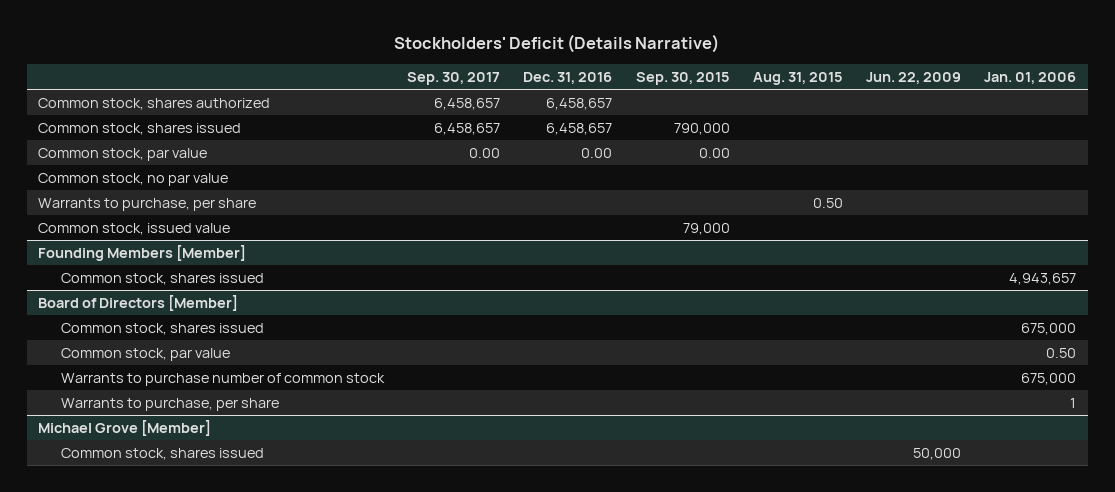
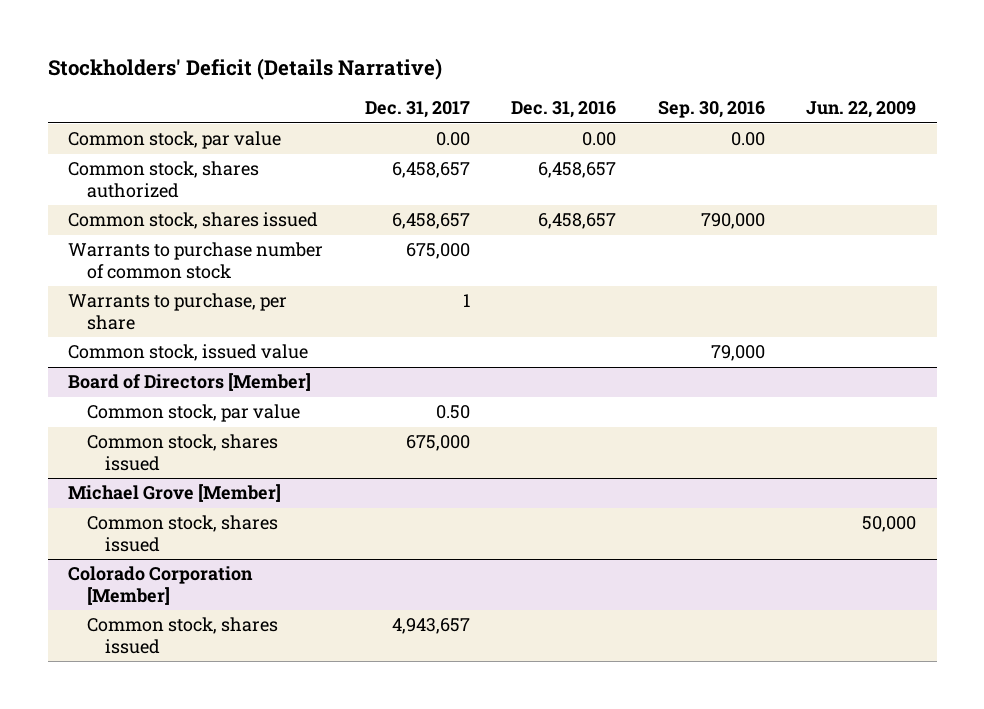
[407,71,501,85] Sep. 30, 2017 -> none
[635,71,730,85] Sep. 30, 2015 -> none
[752,71,843,85] Aug. 31, 2015 -> none
[984,71,1077,84] Jan. 01, 2006 -> none
none -> [364,101,470,119] Dec. 31, 2017
none -> [657,101,765,119] Sep. 30, 2016
[38,147,208,161] Common stock, par value -> [68,131,282,150] Common stock, par value
[38,172,229,186] Common stock, no par value -> none
none -> [68,242,324,279] Warrants to purchase number of common stock
[38,244,247,261] Founding Members [Member] -> none
[60,272,264,285] Common stock, shares issued -> none
[60,372,385,386] Warrants to purchase number of common stock -> none
[60,397,279,411] Warrants to purchase, per share -> none
[60,322,264,335] Common stock, shares issued -> [86,434,278,471] Common stock, shares issued
none -> [68,566,254,605] Colorado Corporation [Member]
none -> [86,617,278,654] Common stock, shares issued

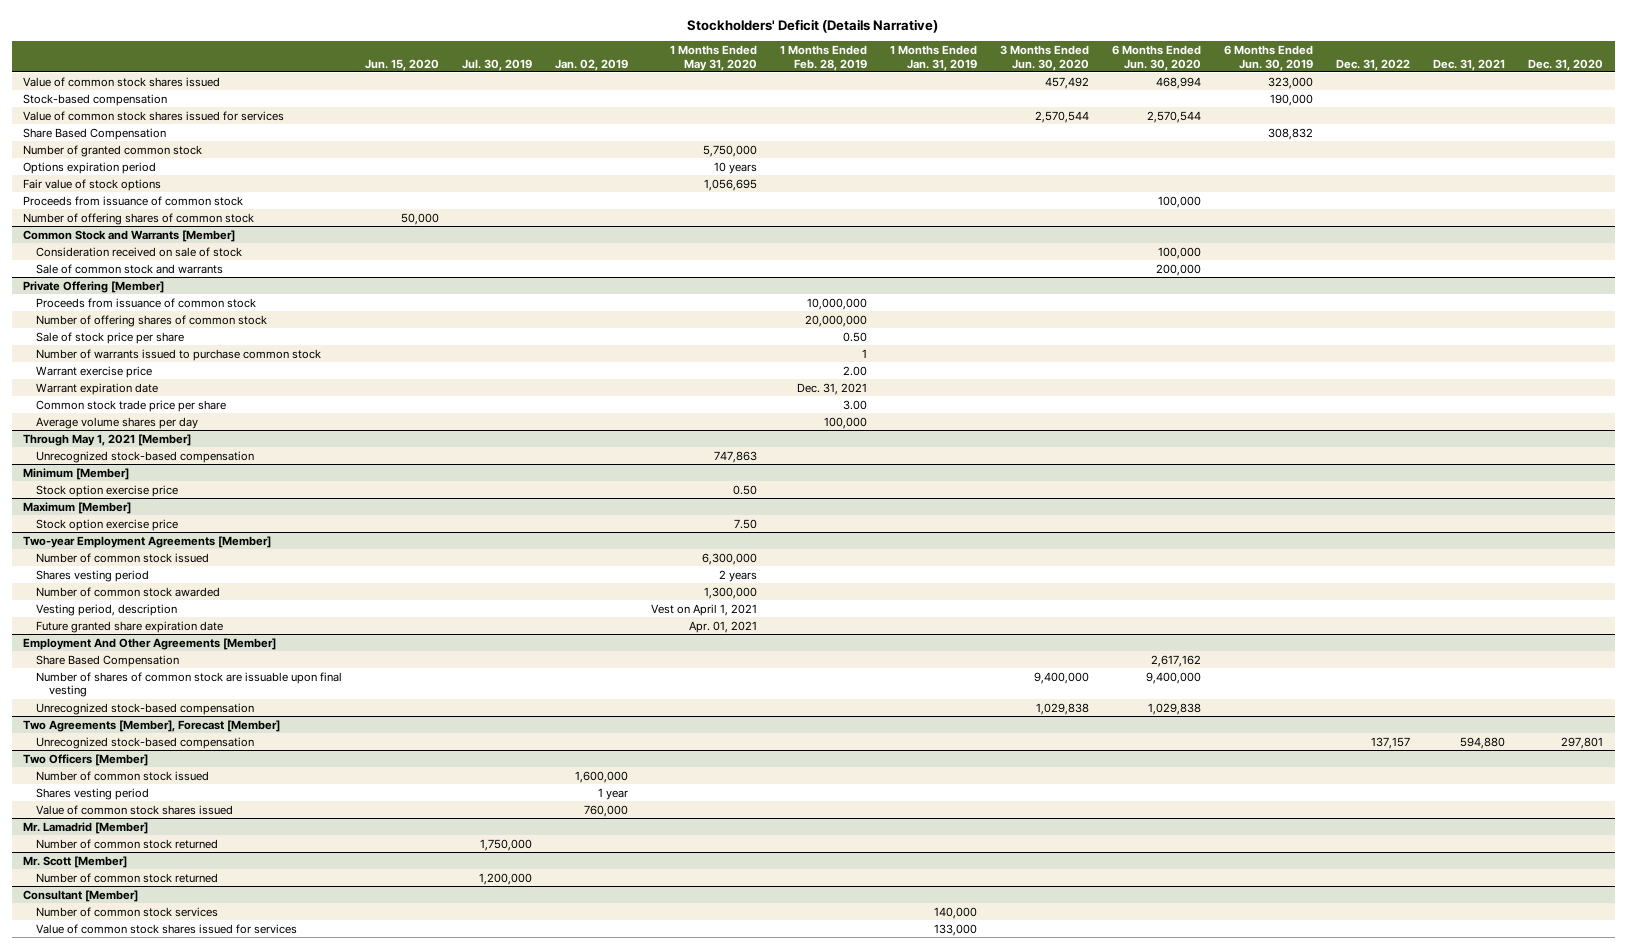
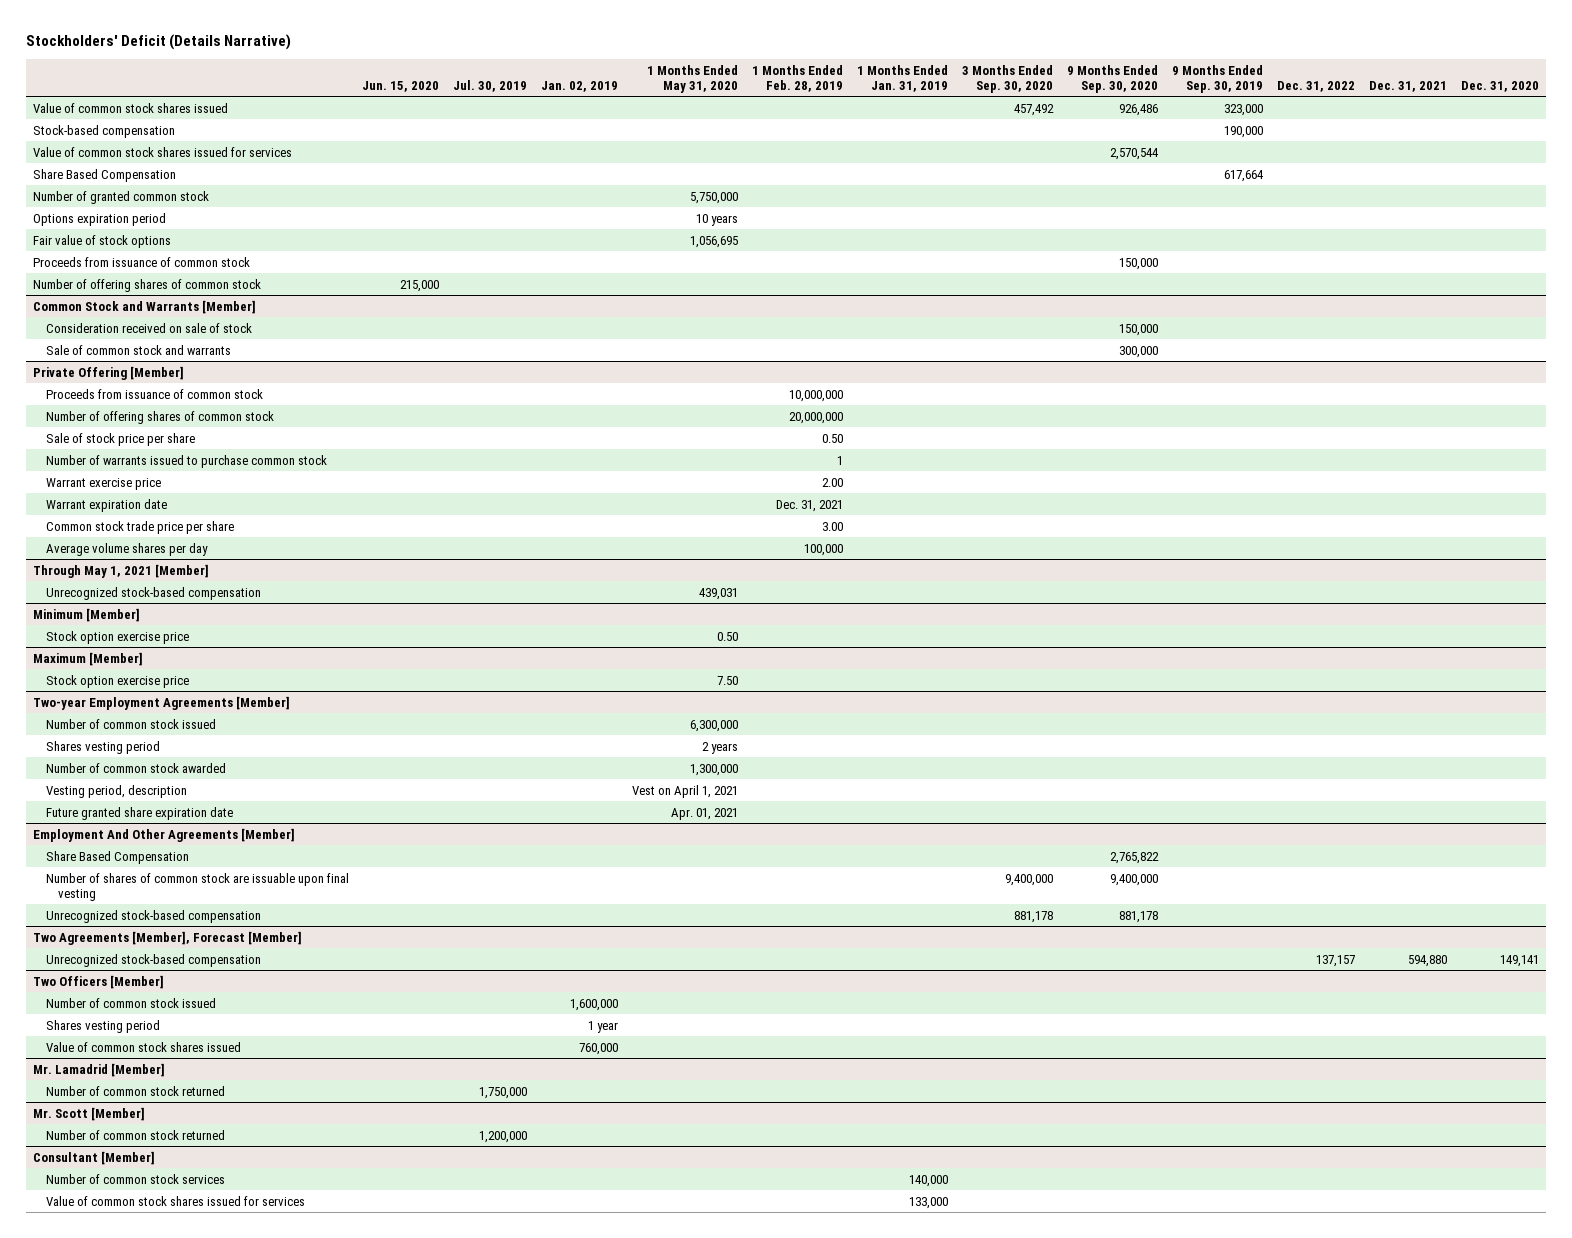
[1000,44,1090,71] 3 Months Ended Jun. 30, 2020 -> none
[1112,44,1202,71] 6 Months Ended Jun. 30, 2020 -> none
[1224,44,1314,71] 6 Months Ended Jun. 30, 2019 -> none
none -> [962,64,1054,93] 3 Months Ended Sep. 30, 2020
none -> [1067,64,1159,93] 9 Months Ended Sep. 30, 2020
none -> [1172,64,1264,93] 9 Months Ended Sep. 30, 2019
[400,212,439,225] 50,000 -> [400,279,440,292] 215,000
[714,450,758,463] 747,863 -> [699,587,739,600] 439,031
[1561,736,1604,749] 297,801 -> [1500,954,1540,967] 149,141

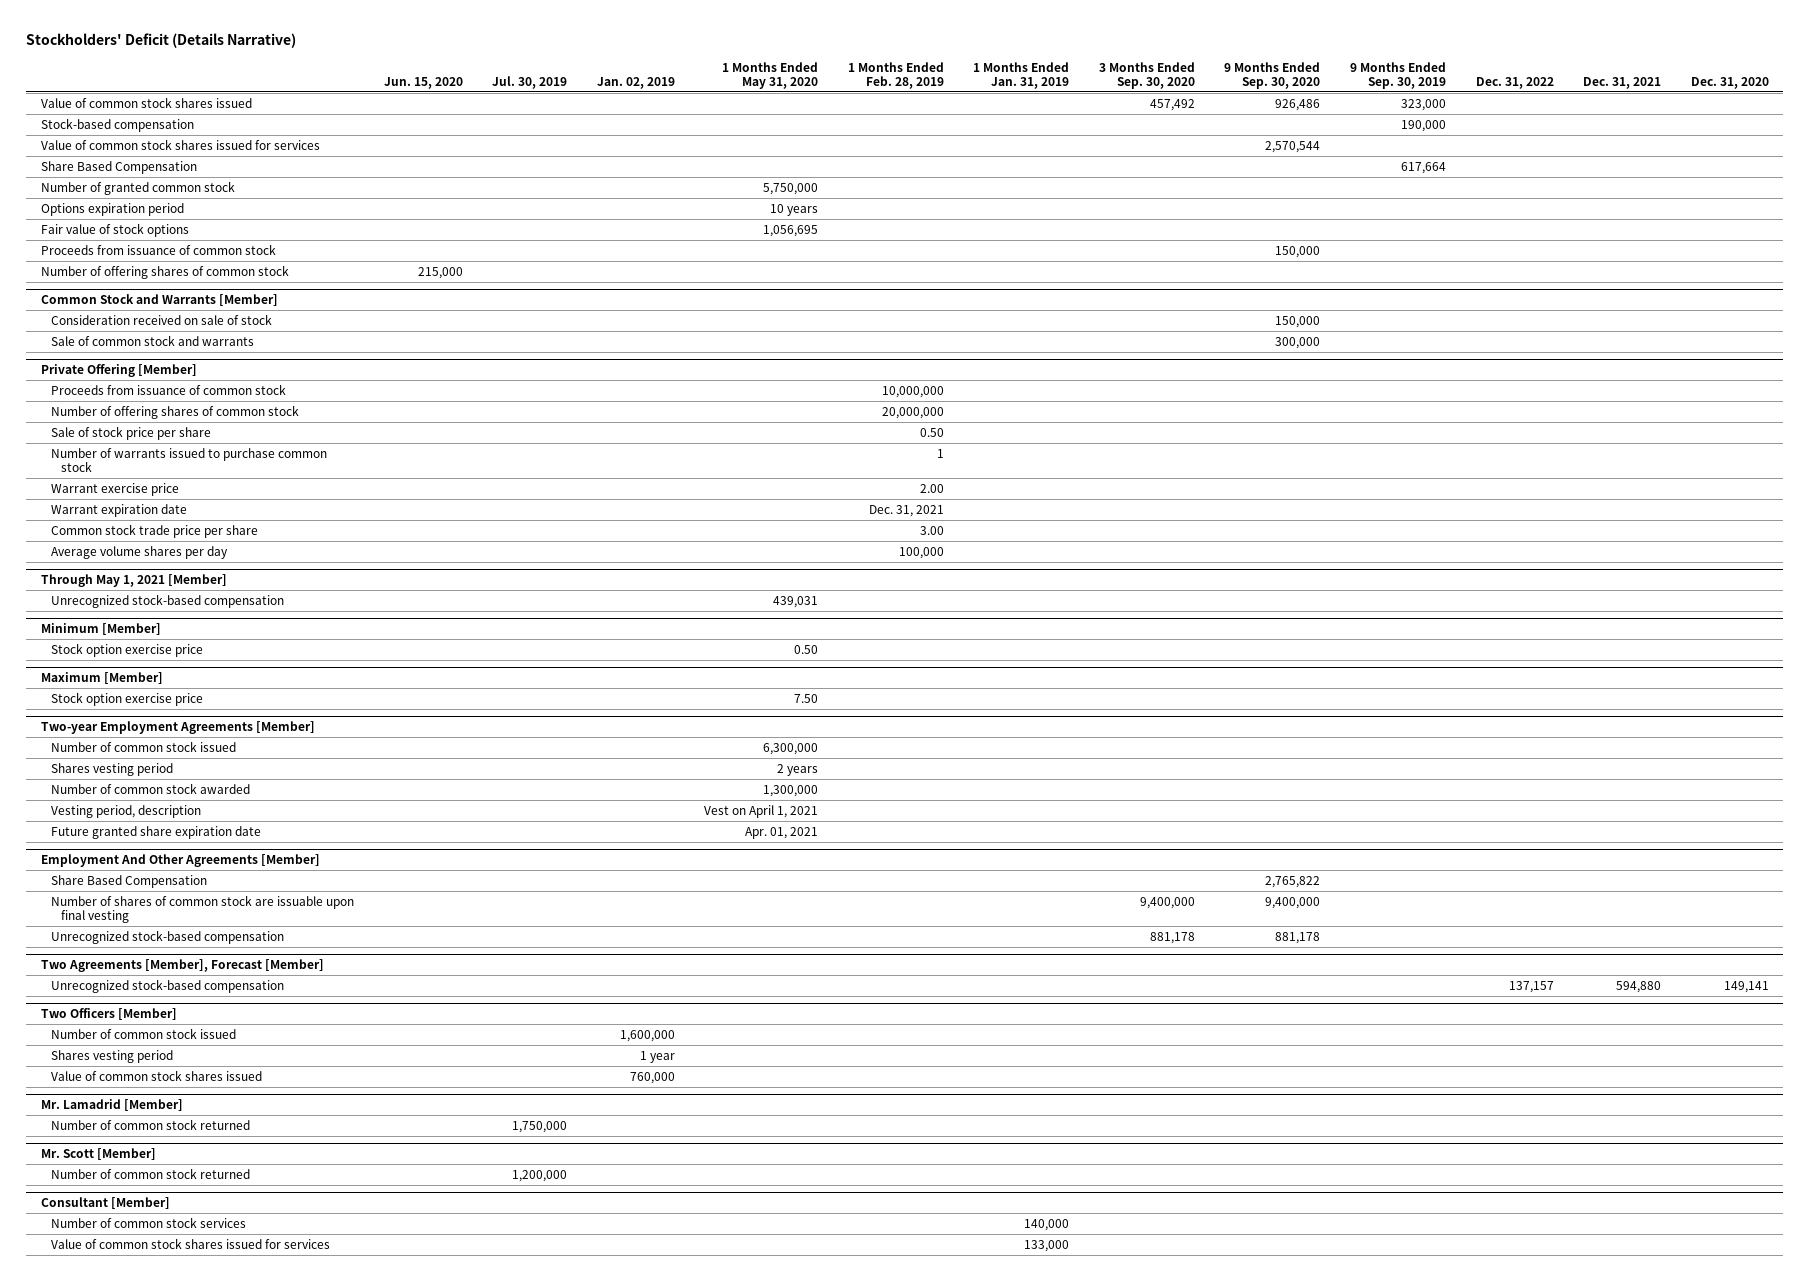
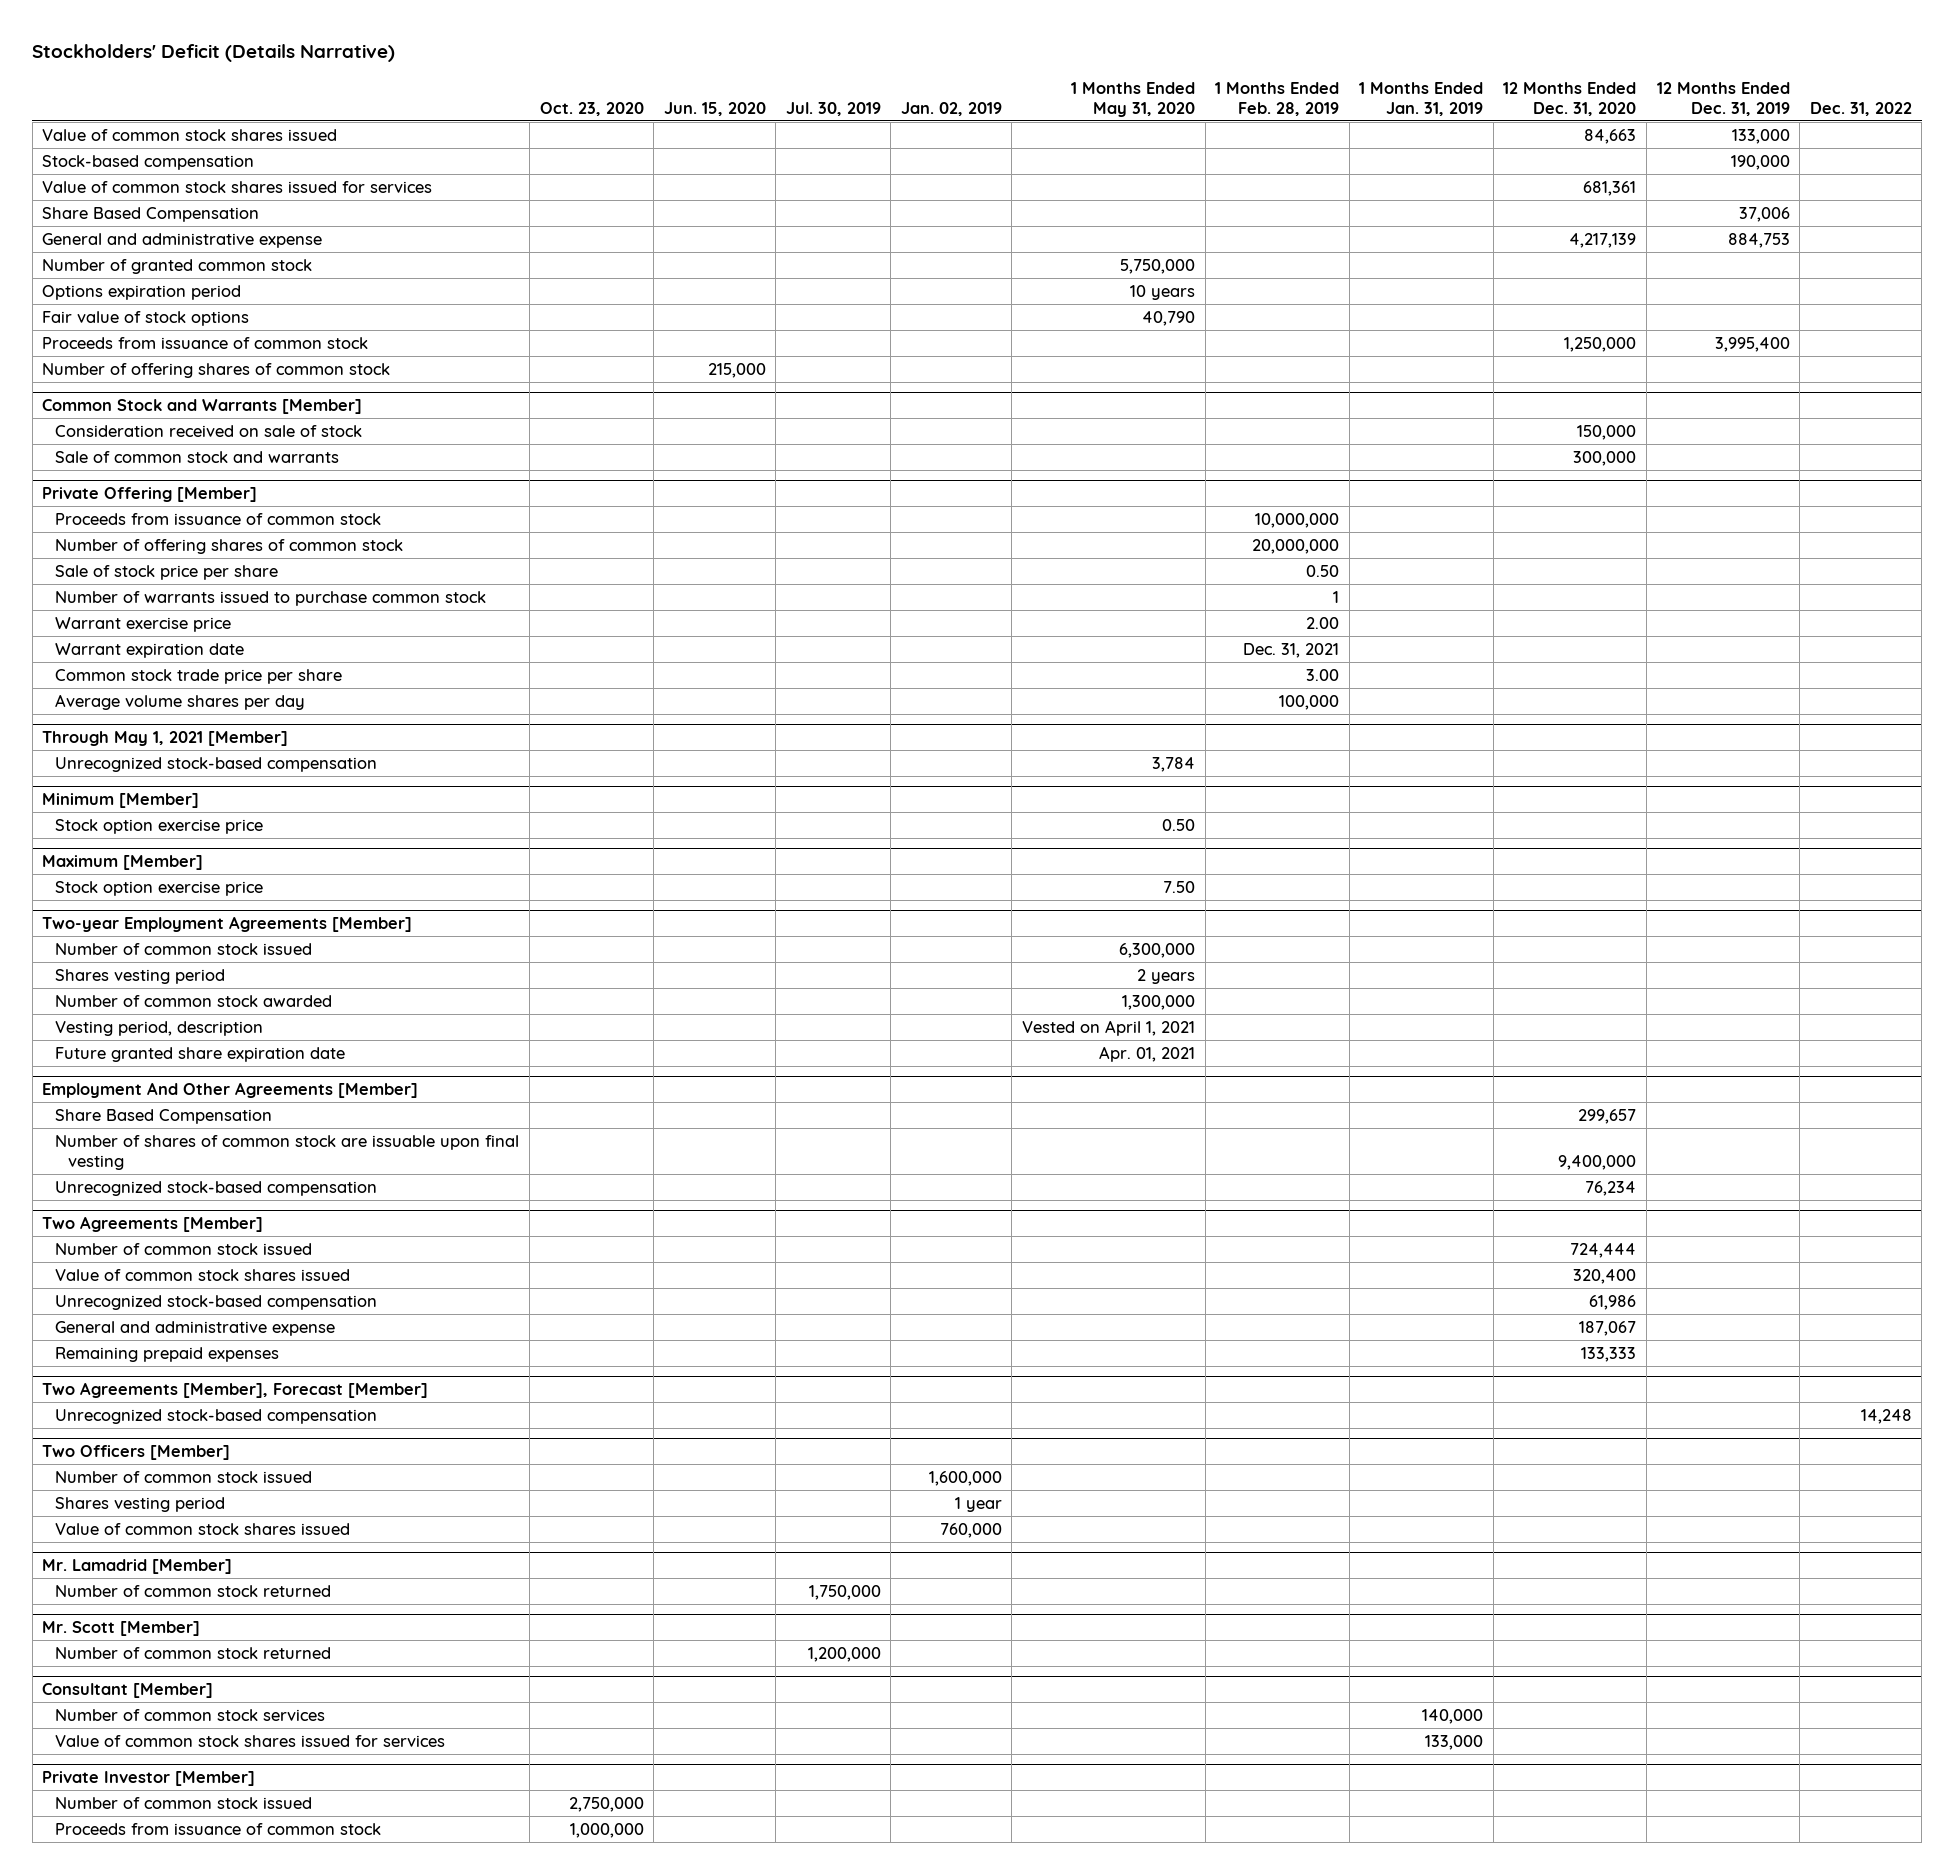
[1098,61,1195,90] 3 Months Ended Sep. 30, 2020 -> none
[1224,61,1321,90] 9 Months Ended Sep. 30, 2020 -> none
[1349,61,1446,90] 9 Months Ended Sep. 30, 2019 -> none
[1583,77,1662,90] Dec. 31, 2021 -> none
[1690,77,1769,90] Dec. 31, 2020 -> none
none -> [539,101,644,116] Oct. 23, 2020
none -> [1503,81,1637,116] 12 Months Ended Dec. 31, 2020
none -> [1656,81,1790,116] 12 Months Ended Dec. 31, 2019
none -> [42,232,323,248] General and administrative expense
[763,224,819,237] 1,056,695 -> [1142,310,1196,326] 40,790
[773,595,819,608] 439,031 -> [1152,756,1196,772] 3,784
[704,804,819,818] Vest on April 1, 2021 -> [1022,1019,1196,1036] Vested on April 1, 2021
none -> [42,1215,264,1232] Two Agreements [Member]
none -> [55,1242,313,1255] Number of common stock issued
none -> [55,1268,351,1281] Value of common stock shares issued
none -> [55,1294,378,1310] Unrecognized stock-based compensation
none -> [55,1320,336,1336] General and administrative expense
none -> [55,1346,280,1362] Remaining prepaid expenses
[1508,980,1554,993] 137,157 -> [1860,1408,1912,1424] 14,248
none -> [42,1770,256,1786] Private Investor [Member]
none -> [55,1796,313,1809] Number of common stock issued
none -> [55,1822,382,1835] Proceeds from issuance of common stock

